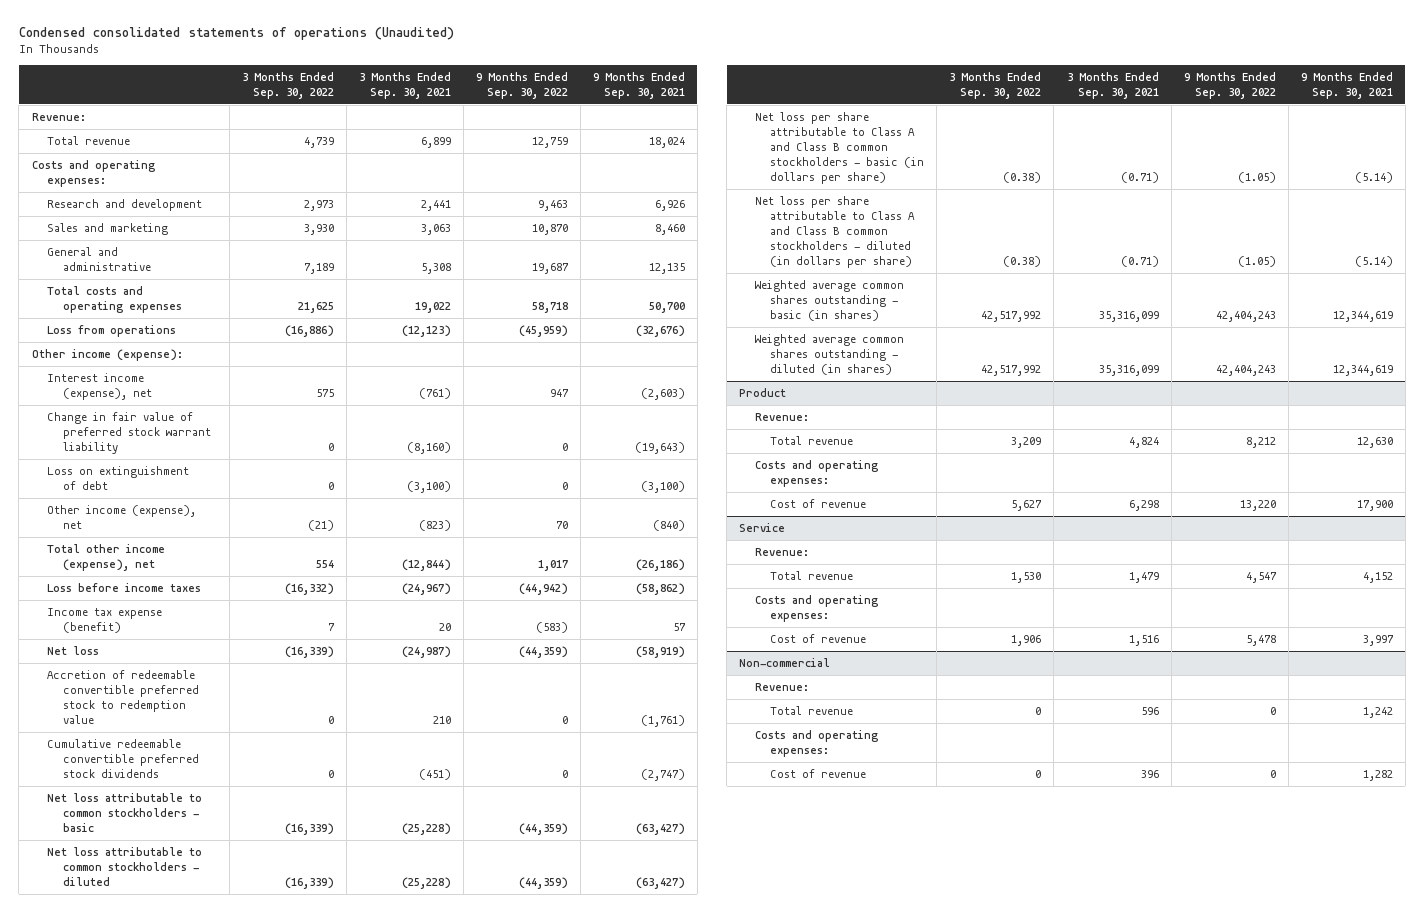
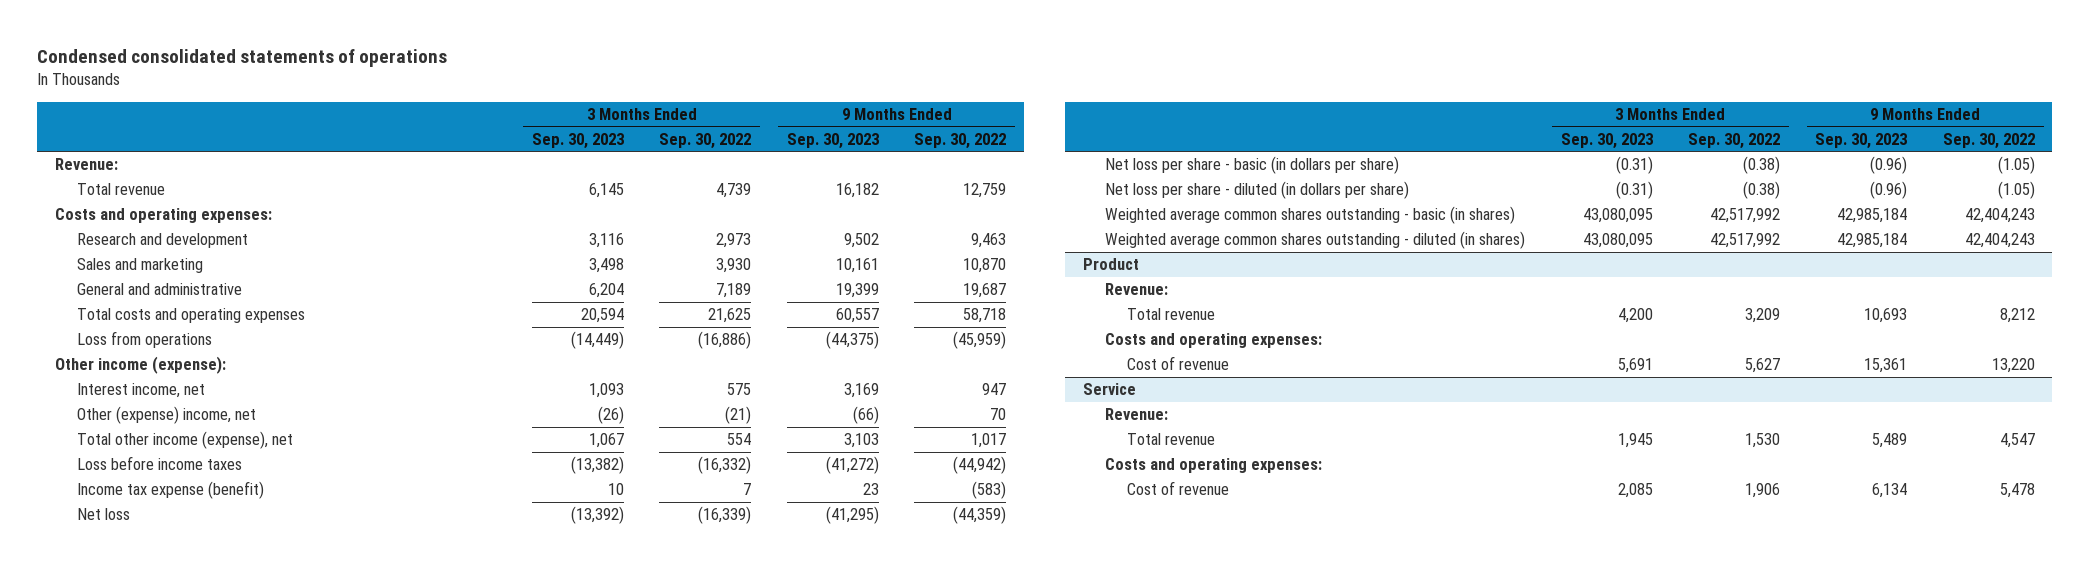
[18,27,454,41] Condensed consolidated statements of operations (Unaudited) -> [36,48,447,67] Condensed consolidated statements of operations
[358,71,451,99] 3 Months Ended Sep. 30, 2021 -> none
[592,71,685,99] 9 Months Ended Sep. 30, 2021 -> none
none -> [532,132,625,149] Sep. 30, 2023
none -> [786,132,879,149] Sep. 30, 2023
[47,412,211,454] Change in fair value of preferred stock warrant liability -> none
[47,466,190,490] Loss on extinguishment of debt -> none
[47,373,152,400] Interest income (expense), net -> [76,383,205,399] Interest income, net
[47,505,197,529] Other income (expense), net -> [76,406,256,425] Other (expense) income, net
[47,670,199,724] Accretion of redeemable convertible preferred stock to redemption value -> none
[47,739,199,778] Cumulative redeemable convertible preferred stock dividends -> none
[47,793,203,832] Net loss attributable to common stockholders - basic -> none
[47,847,203,886] Net loss attributable to common stockholders - diluted -> none
[754,112,925,184] Net loss per share attributable to Class A and Class B common stockholders - basic (in dollars per share) -> [1105,156,1400,175] Net loss per share - basic (in dollars per share)
[754,196,916,268] Net loss per share attributable to Class A and Class B common stockholders - diluted (in dollars per share) -> [1105,181,1410,200] Net loss per share - diluted (in dollars per share)
[739,658,831,668] Non-commercial -> none
[754,683,809,692] Revenue: -> none
[770,706,854,716] Total revenue -> none
[754,730,878,757] Costs and operating expenses: -> none
[770,769,867,779] Cost of revenue -> none

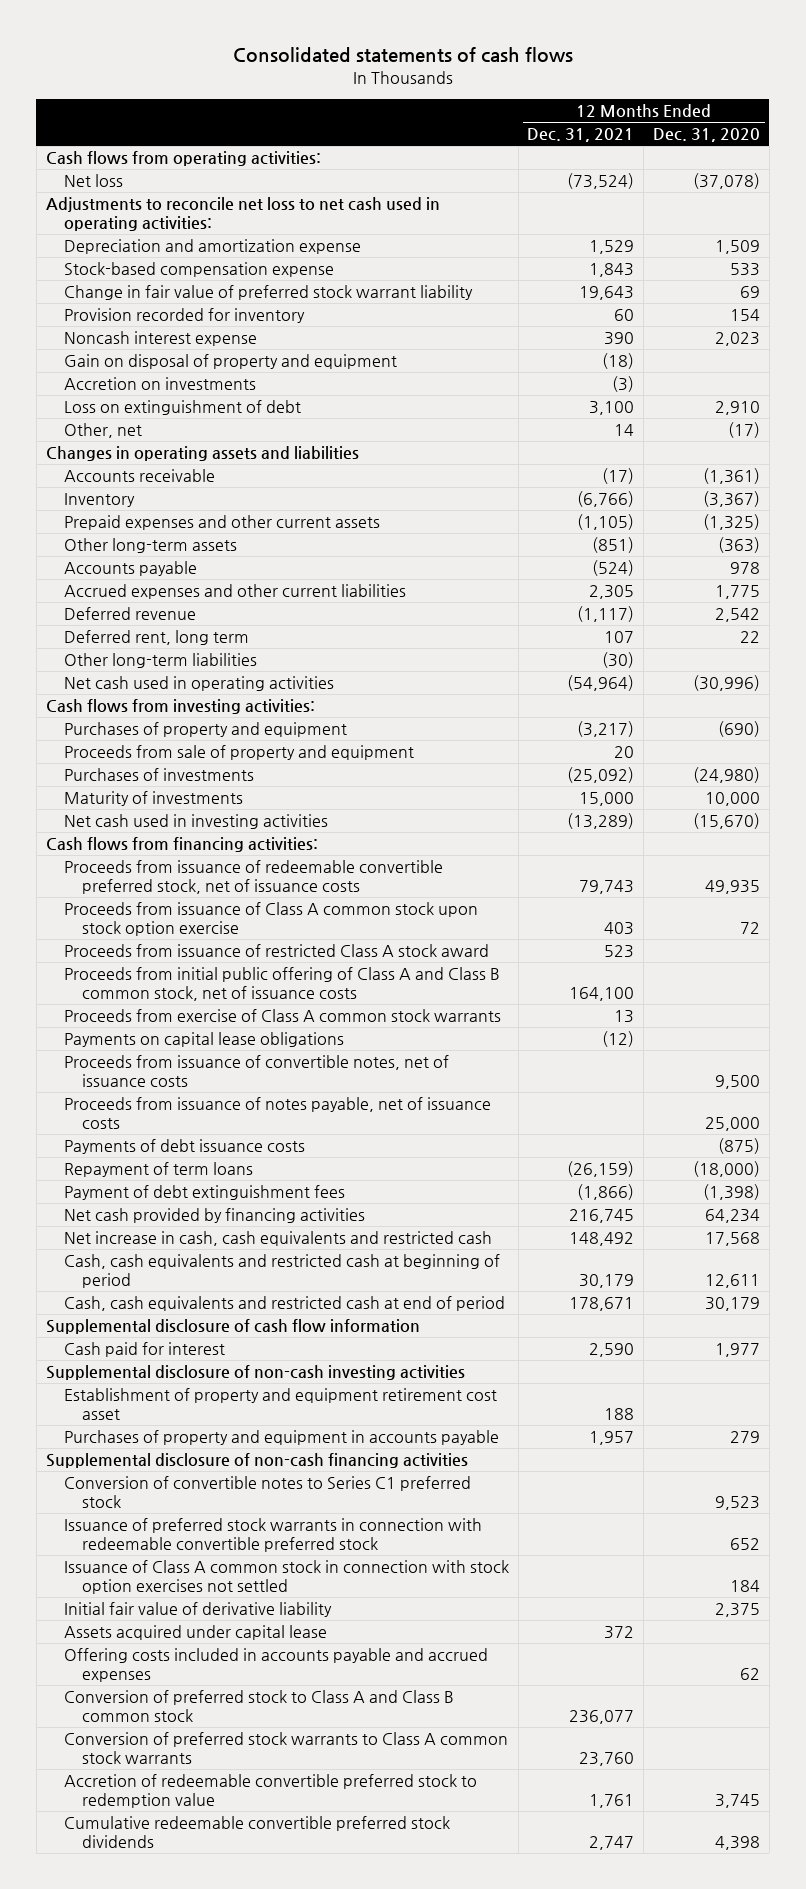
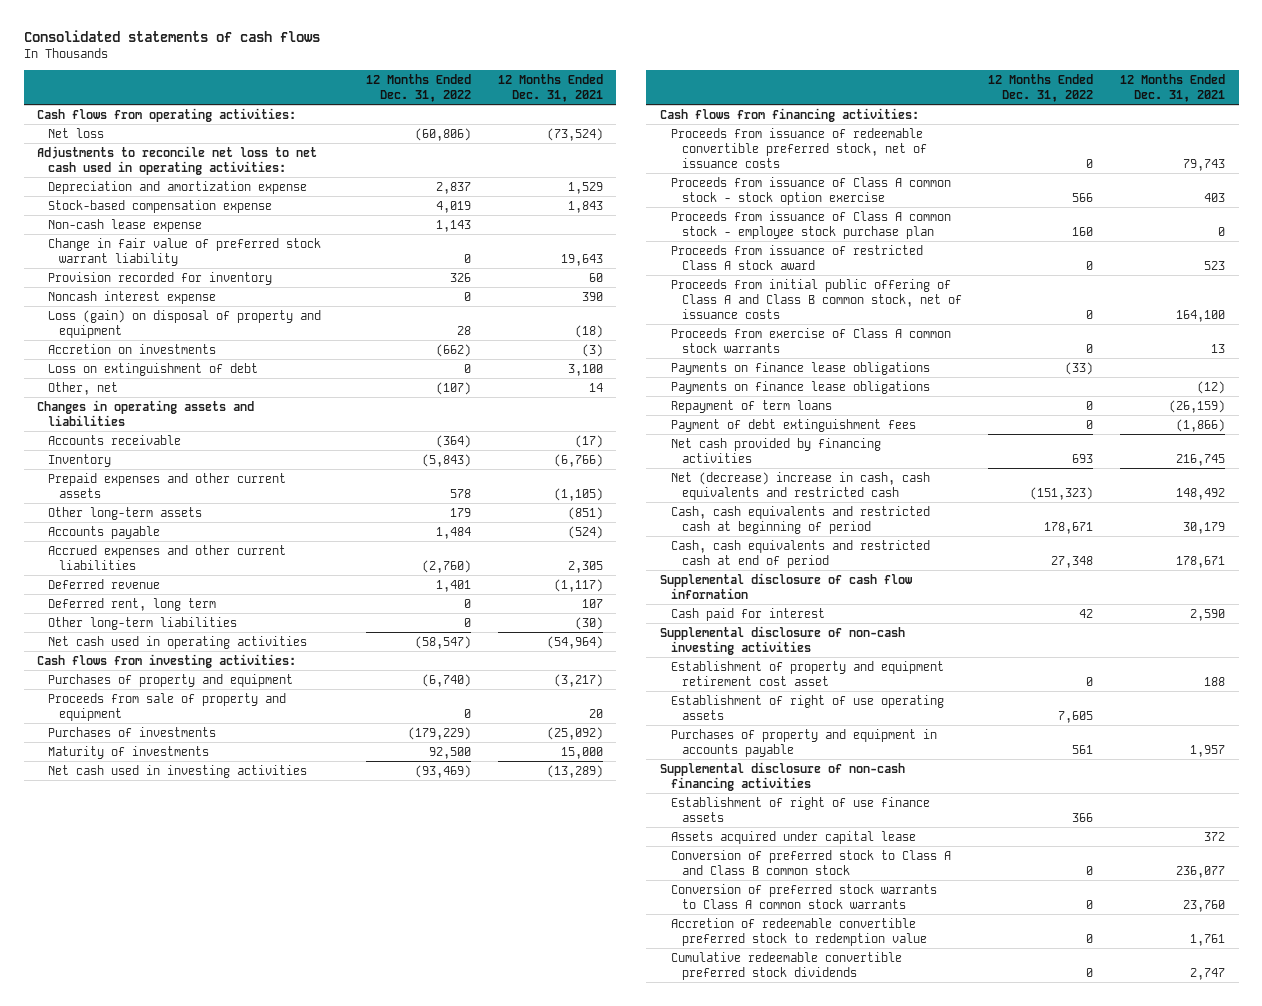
[653,128,761,143] Dec. 31, 2020 -> none
none -> [365,73,471,102] 12 Months Ended Dec. 31, 2022
none -> [47,218,202,232] Non-cash lease expense
[63,354,397,370] Gain on disposal of property and equipment -> [47,309,321,338] Loss (gain) on disposal of property and equipment
[63,902,478,937] Proceeds from issuance of Class A common stock upon stock option exercise -> [670,176,951,205] Proceeds from issuance of Class A common stock - stock option exercise
none -> [670,210,951,239] Proceeds from issuance of Class A common stock - employee stock purchase plan
[63,1055,449,1088] Proceeds from issuance of convertible notes, net of issuance costs -> none
[63,1097,491,1130] Proceeds from issuance of notes payable, net of issuance costs -> none
[63,1139,305,1155] Payments of debt issuance costs -> none
none -> [670,361,930,375] Payments on finance lease obligations
[63,1032,344,1048] Payments on capital lease obligations -> [670,380,930,394] Payments on finance lease obligations
[63,1231,492,1247] Net increase in cash, cash equivalents and restricted cash -> [670,471,930,500] Net (decrease) increase in cash, cash equivalents and restricted cash
none -> [670,694,944,720] Establishment of right of use operating assets
[63,1476,471,1509] Conversion of convertible notes to Series C1 preferred stock -> none
[63,1518,482,1553] Issuance of preferred stock warrants in connection with redeemable convertible preferred stock -> none
[63,1560,509,1595] Issuance of Class A common stock in connection with stock option exercises not settled -> none
[63,1602,332,1618] Initial fair value of derivative liability -> none
none -> [670,796,930,822] Establishment of right of use finance assets
[63,1648,488,1683] Offering costs included in accounts payable and accrued expenses -> none

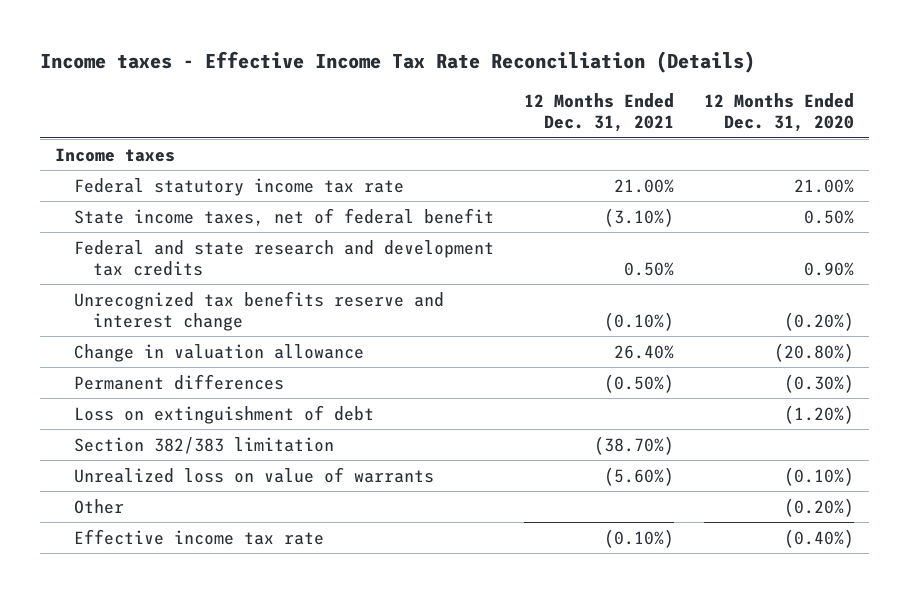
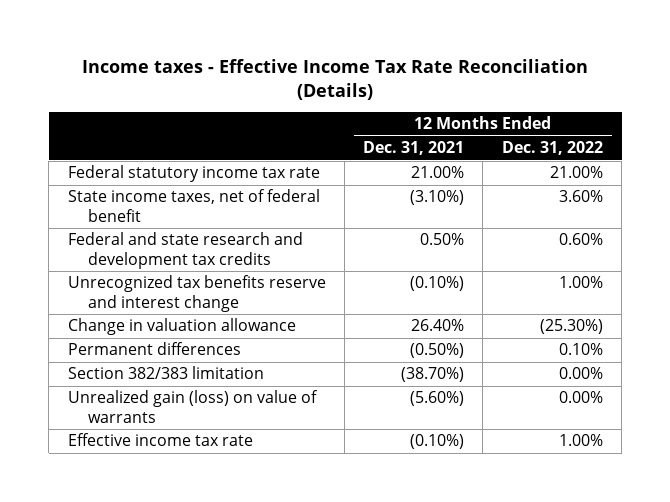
[704,93,855,133] 12 Months Ended Dec. 31, 2020 -> none
none -> [501,141,603,156] Dec. 31, 2022
[55,147,176,162] Income taxes -> none
[74,404,375,424] Loss on extinguishment of debt -> none
[74,498,125,514] Other -> none
[74,466,435,483] Unrealized loss on value of warrants -> [67,390,318,423] Unrealized gain (loss) on value of warrants

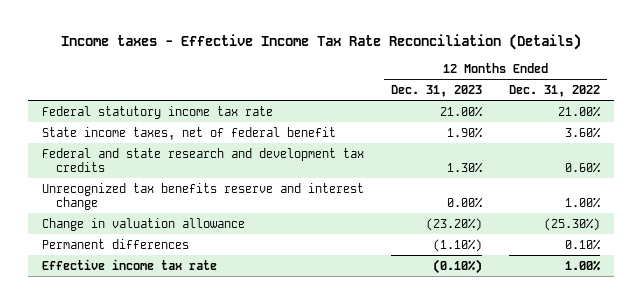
[363,141,465,156] Dec. 31, 2021 -> none
none -> [390,84,482,97] Dec. 31, 2023
[67,366,264,380] Section 382/383 limitation -> none
[67,390,318,423] Unrealized gain (loss) on value of warrants -> none

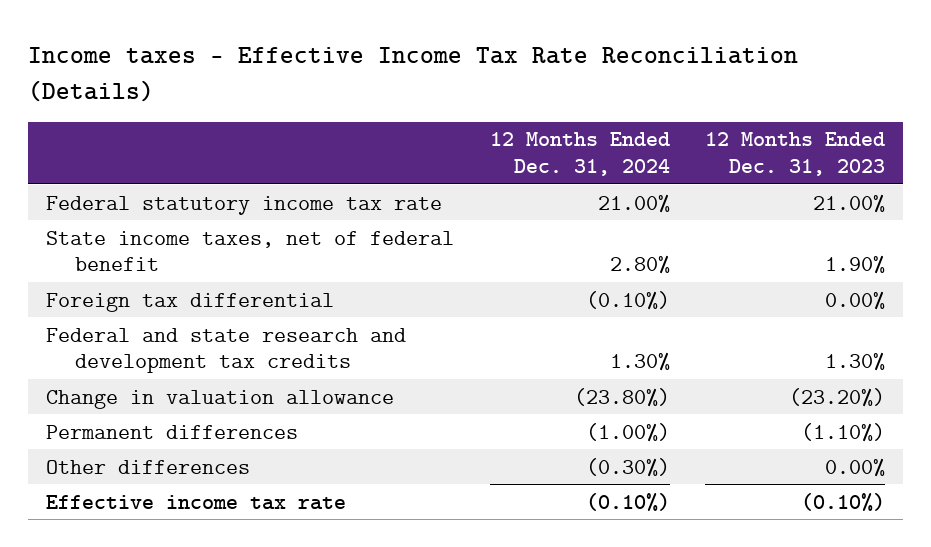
[509,84,601,97] Dec. 31, 2022 -> none
none -> [489,132,670,176] 12 Months Ended Dec. 31, 2024
none -> [45,292,334,312] Foreign tax differential
[41,182,364,210] Unrecognized tax benefits reserve and interest change -> none
none -> [45,459,250,474] Other differences

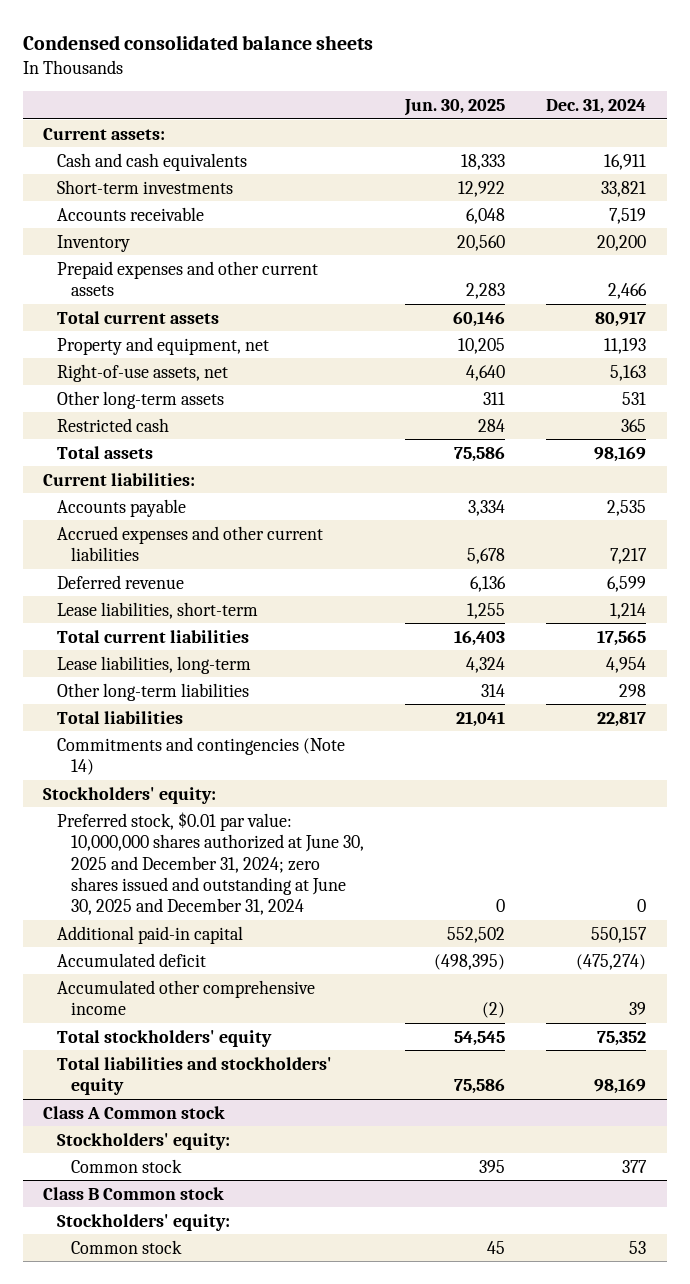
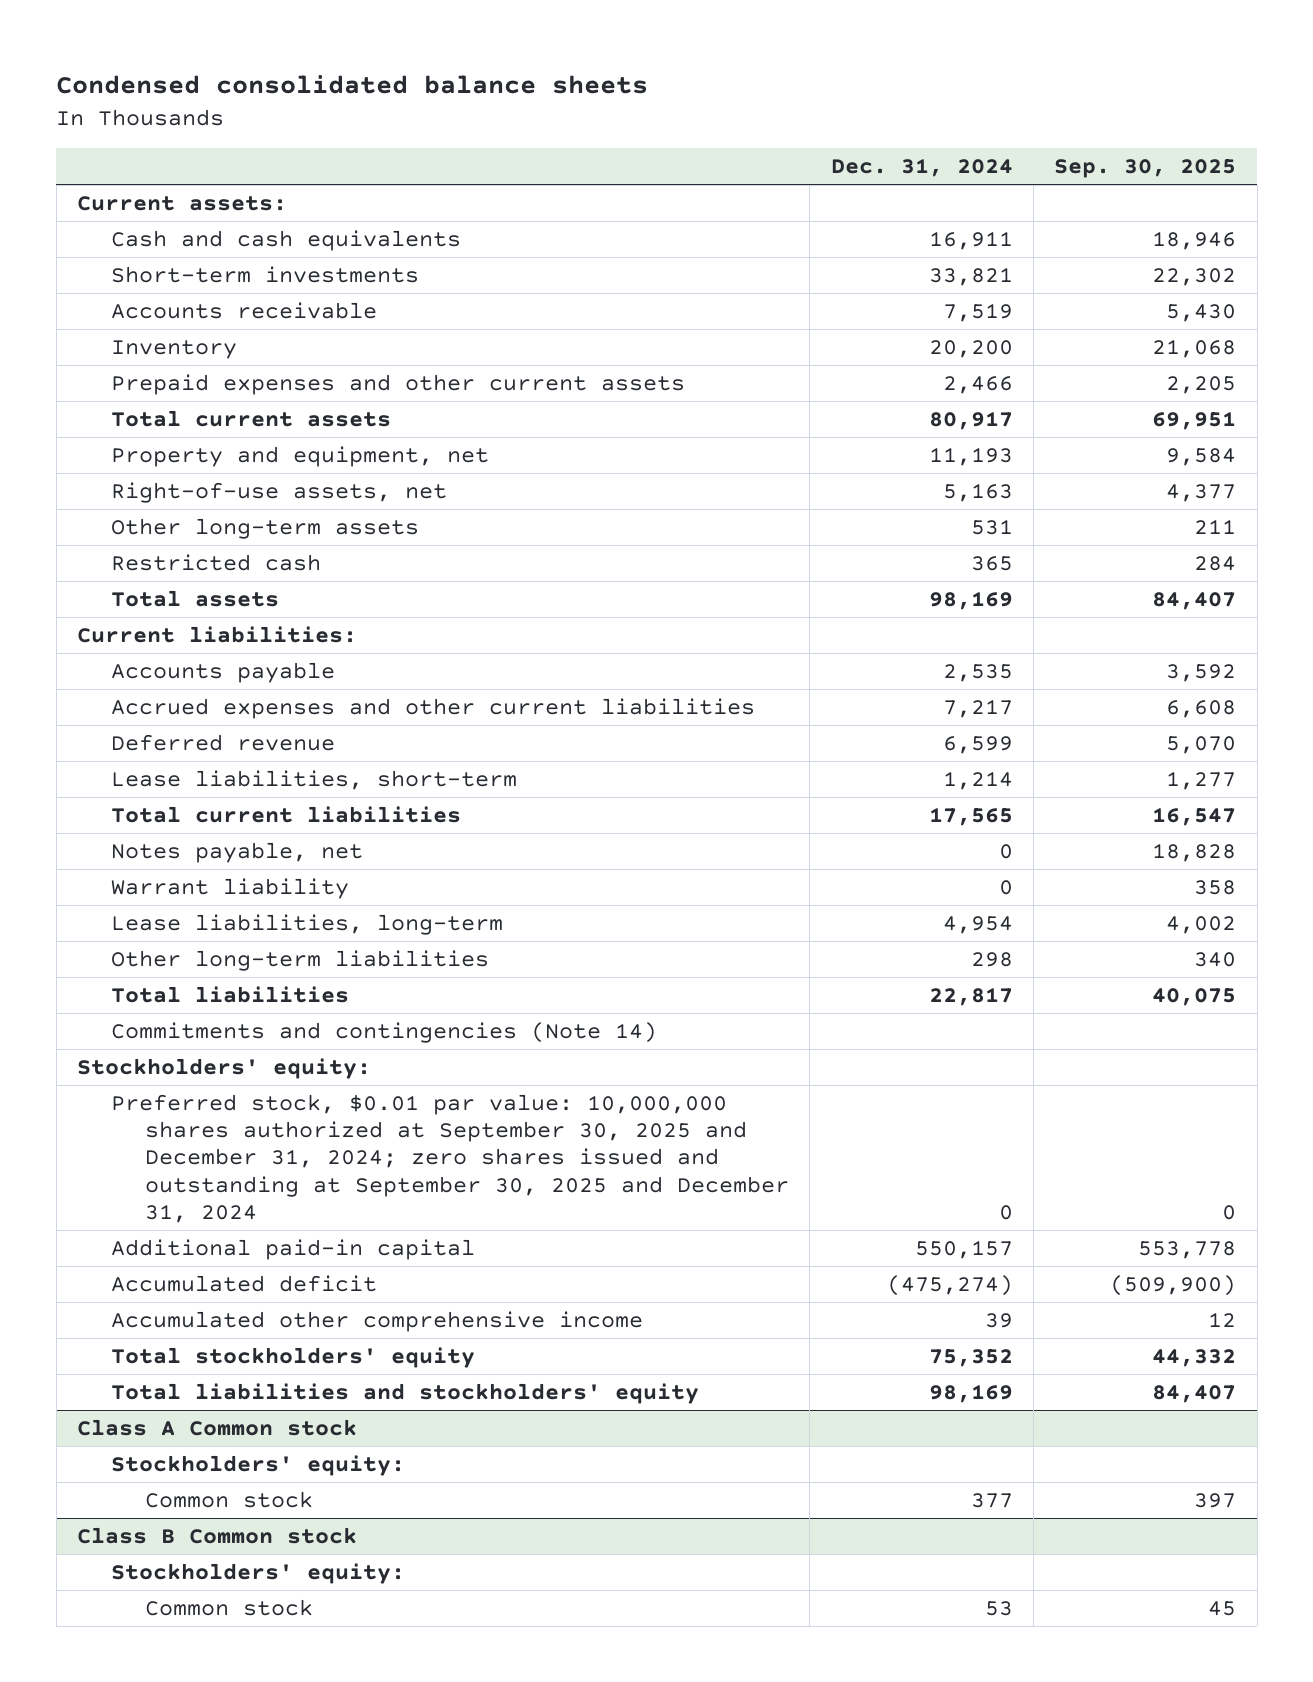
[404,98,506,116] Jun. 30, 2025 -> none
none -> [1054,159,1237,179] Sep. 30, 2025
none -> [110,841,363,863] Notes payable, net
none -> [110,877,349,899] Warrant liability
[57,811,365,916] Preferred stock, $0.01 par value: 10,000,000 shares authorized at June 30, 2025 and December 31, 2024; zero shares issued and outstanding at June 30, 2025 and December 31, 2024 -> [110,1093,789,1224] Preferred stock, $0.01 par value: 10,000,000 shares authorized at September 30, 2025 and December 31, 2024; zero shares issued and outstanding at September 30, 2025 and December 31, 2024

